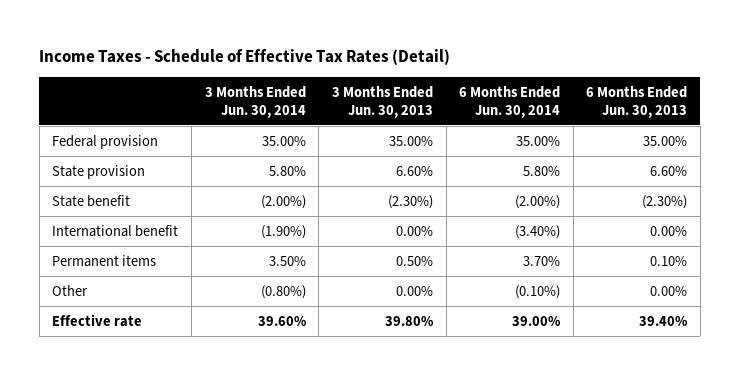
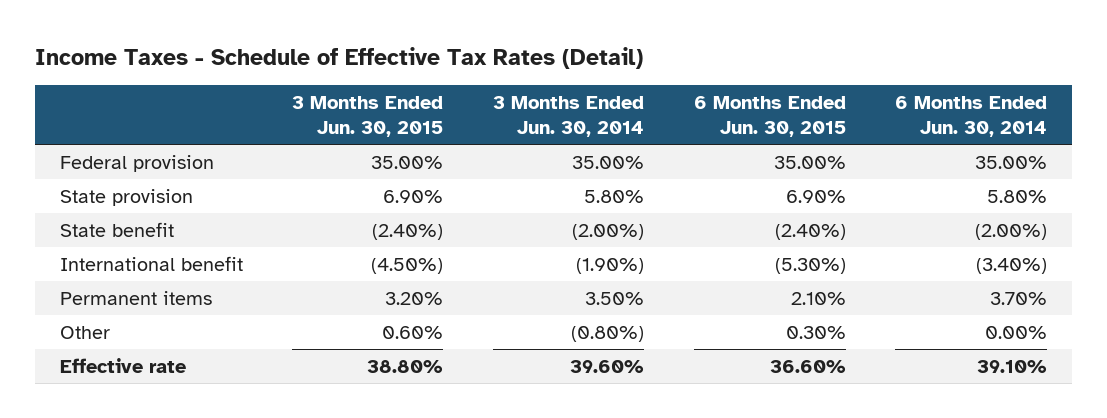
[331,85,433,118] 3 Months Ended Jun. 30, 2013 -> none
[586,85,688,118] 6 Months Ended Jun. 30, 2013 -> none
none -> [292,95,444,137] 3 Months Ended Jun. 30, 2015
none -> [693,95,846,137] 6 Months Ended Jun. 30, 2015
[515,284,561,299] (0.10%) -> [985,325,1048,339] 0.00%
[512,315,562,326] 39.00% -> [977,359,1048,373] 39.10%

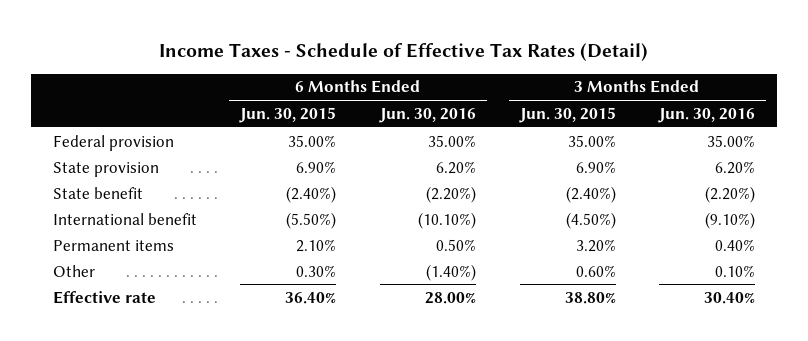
[493,95,645,137] 3 Months Ended Jun. 30, 2014 -> none
[895,95,1048,137] 6 Months Ended Jun. 30, 2014 -> none
none -> [378,107,476,123] Jun. 30, 2016
none -> [658,107,756,123] Jun. 30, 2016
[774,257,846,274] (5.30%) -> [286,211,337,229] (5.50%)
[769,359,846,373] 36.60% -> [285,291,337,304] 36.40%

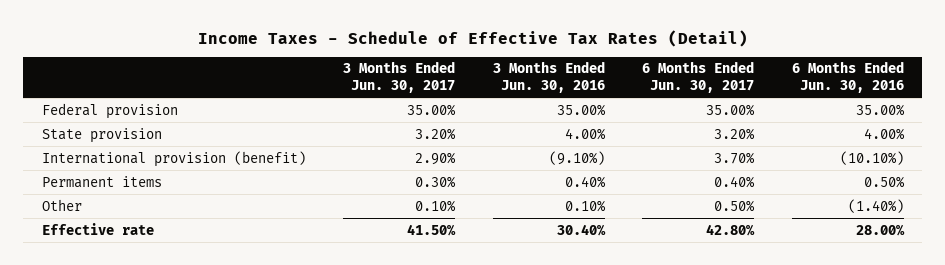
[239,106,337,123] Jun. 30, 2015 -> none
[518,106,616,123] Jun. 30, 2015 -> none
none -> [343,61,456,94] 3 Months Ended Jun. 30, 2017
none -> [642,61,755,94] 6 Months Ended Jun. 30, 2017
[52,186,143,199] State benefit -> none
[435,160,476,174] 6.20% -> [863,127,905,140] 4.00%
[715,160,756,174] 6.20% -> [564,127,606,140] 4.00%
[52,212,197,225] International benefit -> [41,150,306,167] International provision (benefit)

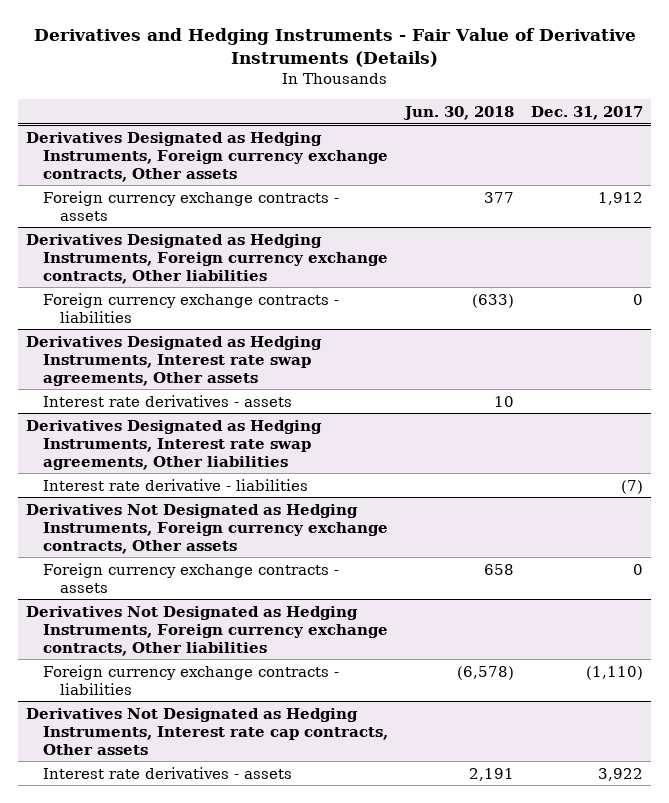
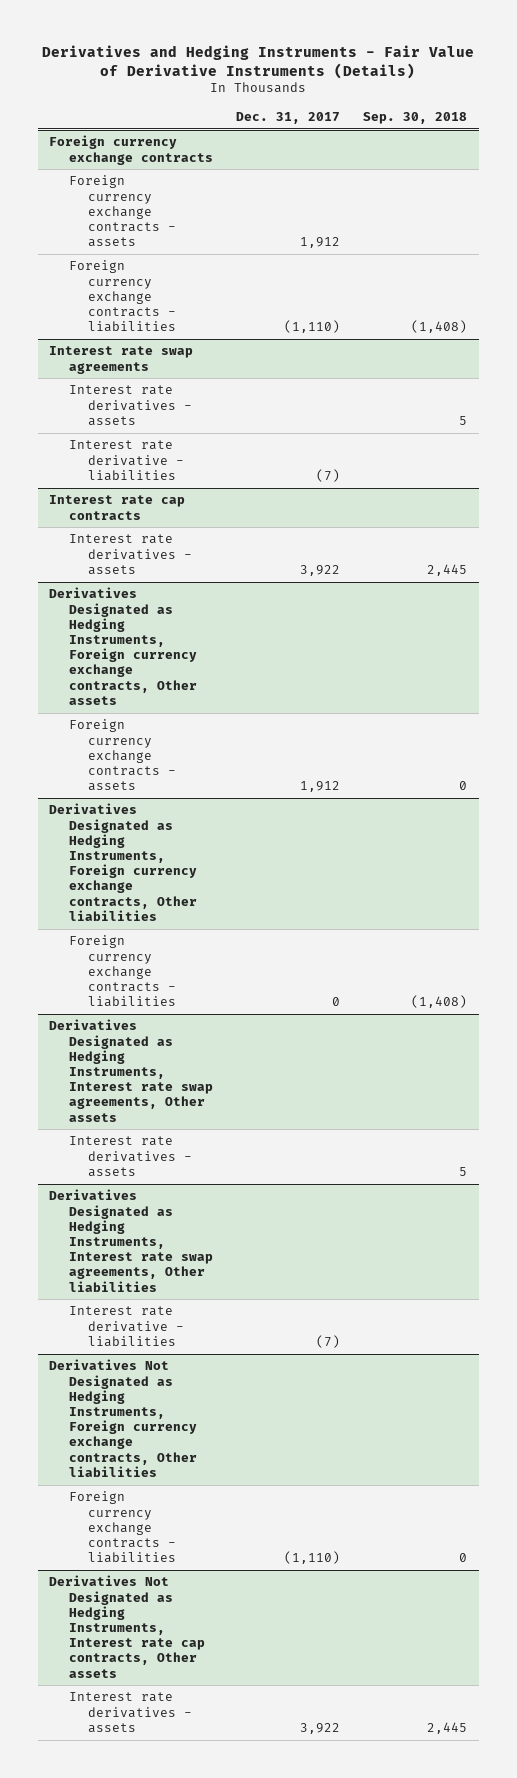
[402,105,514,120] Jun. 30, 2018 -> none
none -> [363,112,468,125] Sep. 30, 2018
none -> [49,135,213,165] Foreign currency exchange contracts
none -> [68,175,176,248] Foreign currency exchange contracts - assets
none -> [68,260,176,333] Foreign currency exchange contracts - liabilities
none -> [49,346,194,374] Interest rate swap agreements
none -> [68,385,192,426] Interest rate derivatives - assets
none -> [68,440,184,481] Interest rate derivative - liabilities
none -> [49,495,186,520] Interest rate cap contracts
none -> [68,534,192,575] Interest rate derivatives - assets
[26,503,388,554] Derivatives Not Designated as Hedging Instruments, Foreign currency exchange contracts, Other assets -> none
[42,562,339,593] Foreign currency exchange contracts - assets -> none

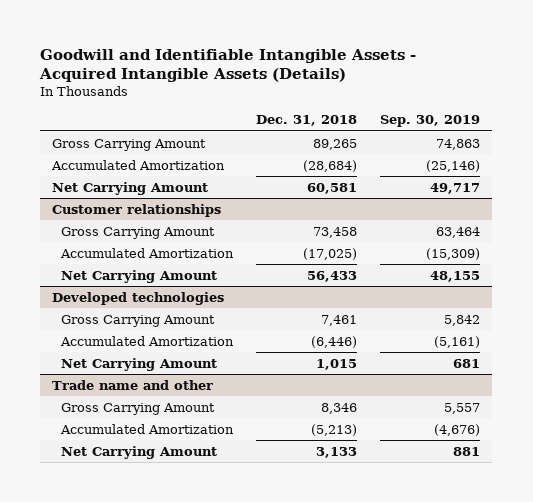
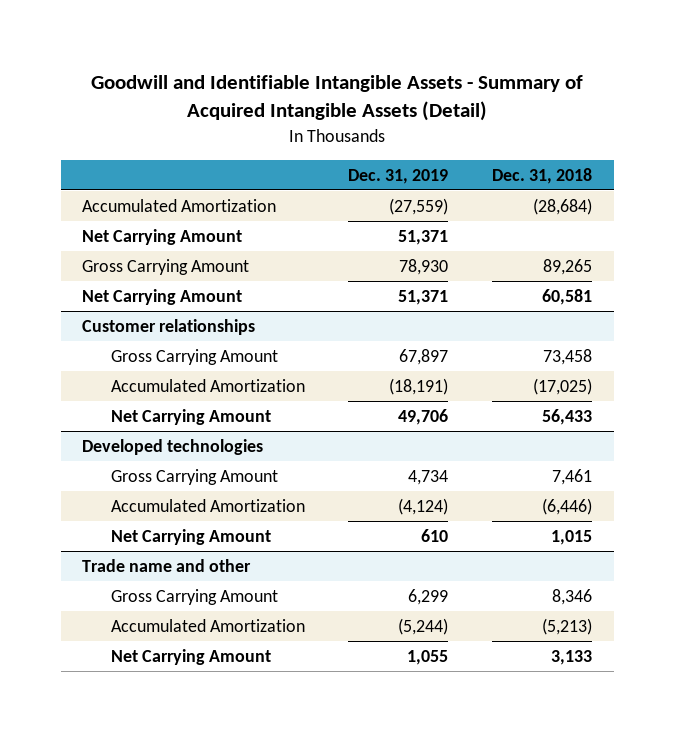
[39,48,417,83] Goodwill and Identifiable Intangible Assets - Acquired Intangible Assets (Details) -> [91,74,584,122] Goodwill and Identifiable Intangible Assets - Summary of Acquired Intangible Assets (Detail)
[380,115,481,128] Sep. 30, 2019 -> none
none -> [348,168,449,184] Dec. 31, 2019
none -> [82,228,243,245] Net Carrying Amount
[52,138,207,151] Gross Carrying Amount -> [82,258,250,275] Gross Carrying Amount

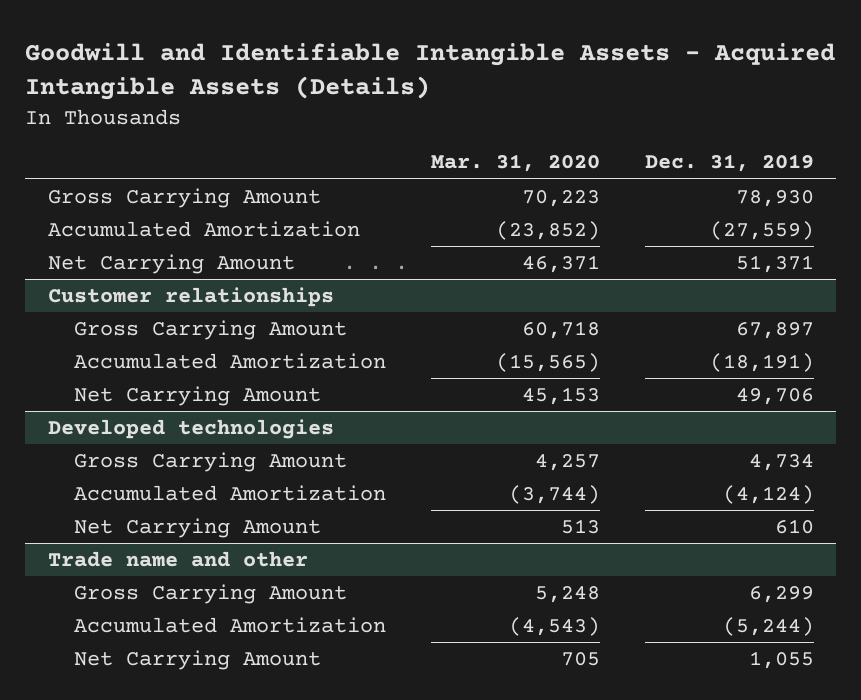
[91,74,584,122] Goodwill and Identifiable Intangible Assets - Summary of Acquired Intangible Assets (Detail) -> [25,42,836,100] Goodwill and Identifiable Intangible Assets - Acquired Intangible Assets (Details)
[492,167,593,184] Dec. 31, 2018 -> none
none -> [430,154,600,173] Mar. 31, 2020
[82,228,243,245] Net Carrying Amount -> none
[82,198,277,212] Accumulated Amortization -> [47,220,360,237] Accumulated Amortization

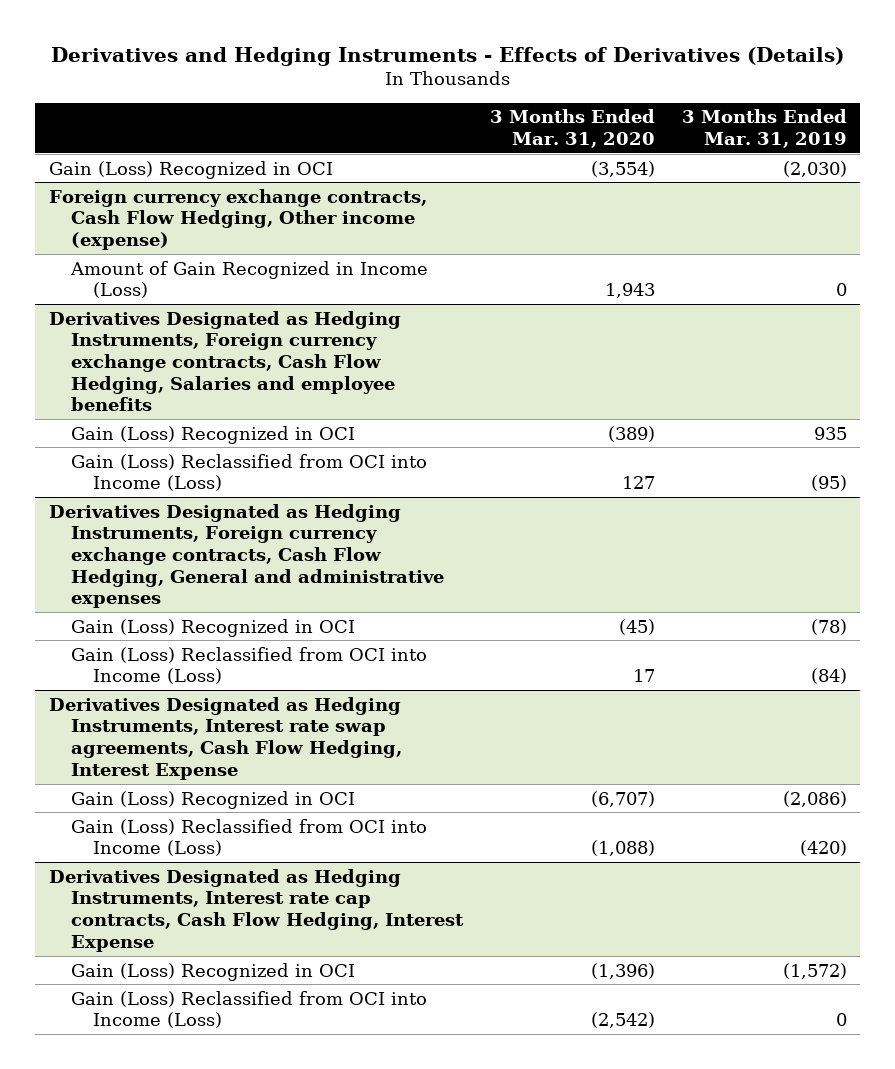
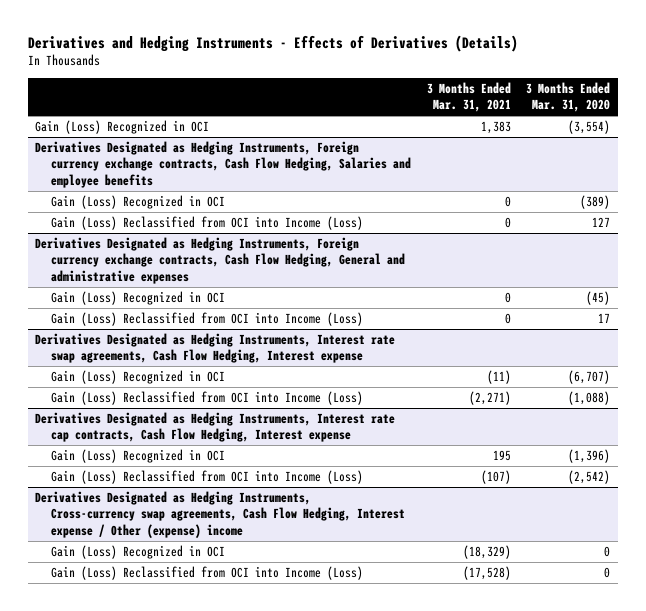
[681,109,847,149] 3 Months Ended Mar. 31, 2019 -> none
none -> [426,81,511,113] 3 Months Ended Mar. 31, 2021
[48,188,427,250] Foreign currency exchange contracts, Cash Flow Hedging, Other income (expense) -> none
[69,260,428,299] Amount of Gain Recognized in Income (Loss) -> none
[48,696,402,780] Derivatives Designated as Hedging Instruments, Interest rate swap agreements, Cash Flow Hedging, Interest Expense -> [35,332,396,364] Derivatives Designated as Hedging Instruments, Interest rate swap agreements, Cash Flow Hedging, Interest expense
[48,868,464,952] Derivatives Designated as Hedging Instruments, Interest rate cap contracts, Cash Flow Hedging, Interest Expense -> [35,411,396,443] Derivatives Designated as Hedging Instruments, Interest rate cap contracts, Cash Flow Hedging, Interest expense
none -> [35,490,406,538] Derivatives Designated as Hedging Instruments, Cross-currency swap agreements, Cash Flow Hedging, Interest expense / Other (expense) income
none -> [51,544,226,559] Gain (Loss) Recognized in OCI
none -> [51,565,364,580] Gain (Loss) Reclassified from OCI into Income (Loss)

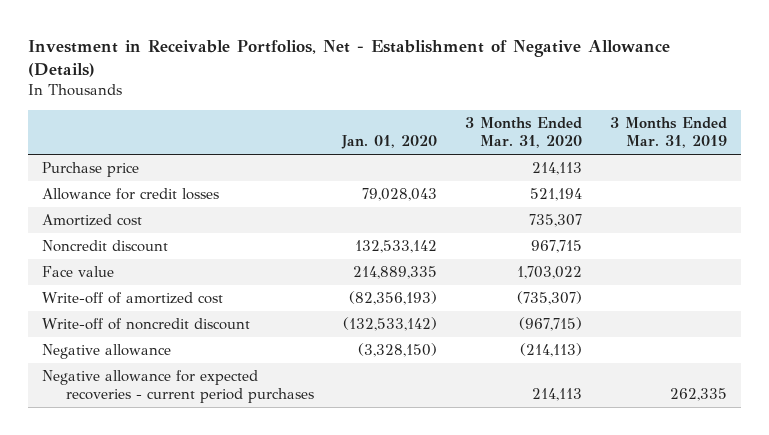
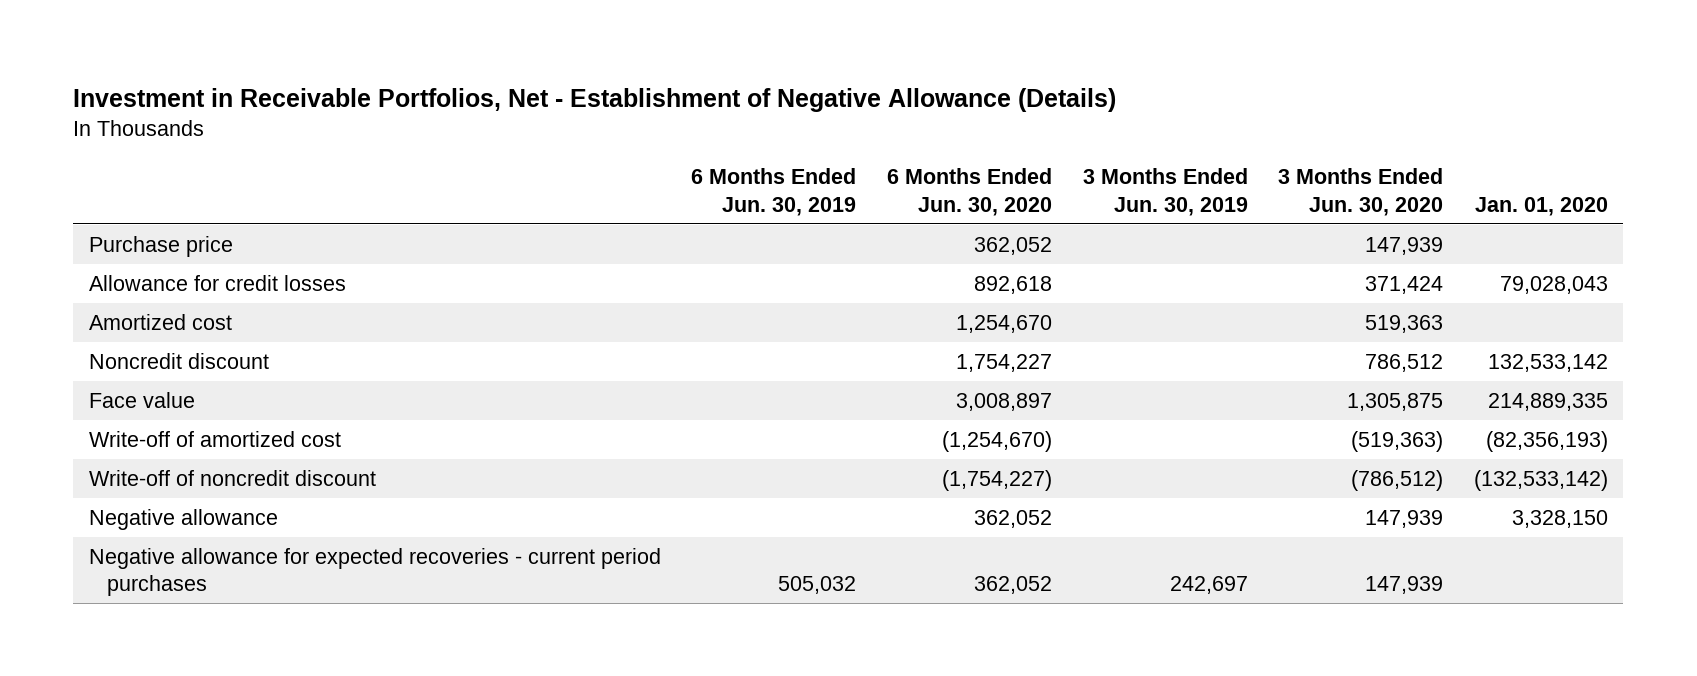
[464,117,582,149] 3 Months Ended Mar. 31, 2020 -> none
[609,117,727,149] 3 Months Ended Mar. 31, 2019 -> none
none -> [691,168,857,216] 6 Months Ended Jun. 30, 2019
none -> [887,168,1053,216] 6 Months Ended Jun. 30, 2020
none -> [1082,168,1248,216] 3 Months Ended Jun. 30, 2019
none -> [1278,168,1444,216] 3 Months Ended Jun. 30, 2020
[357,343,437,358] (3,328,150) -> [1512,509,1609,528] 3,328,150

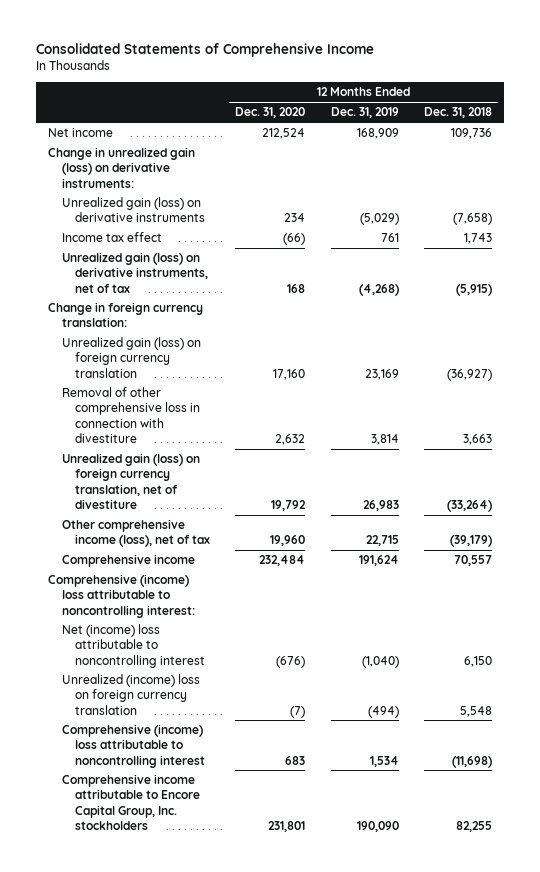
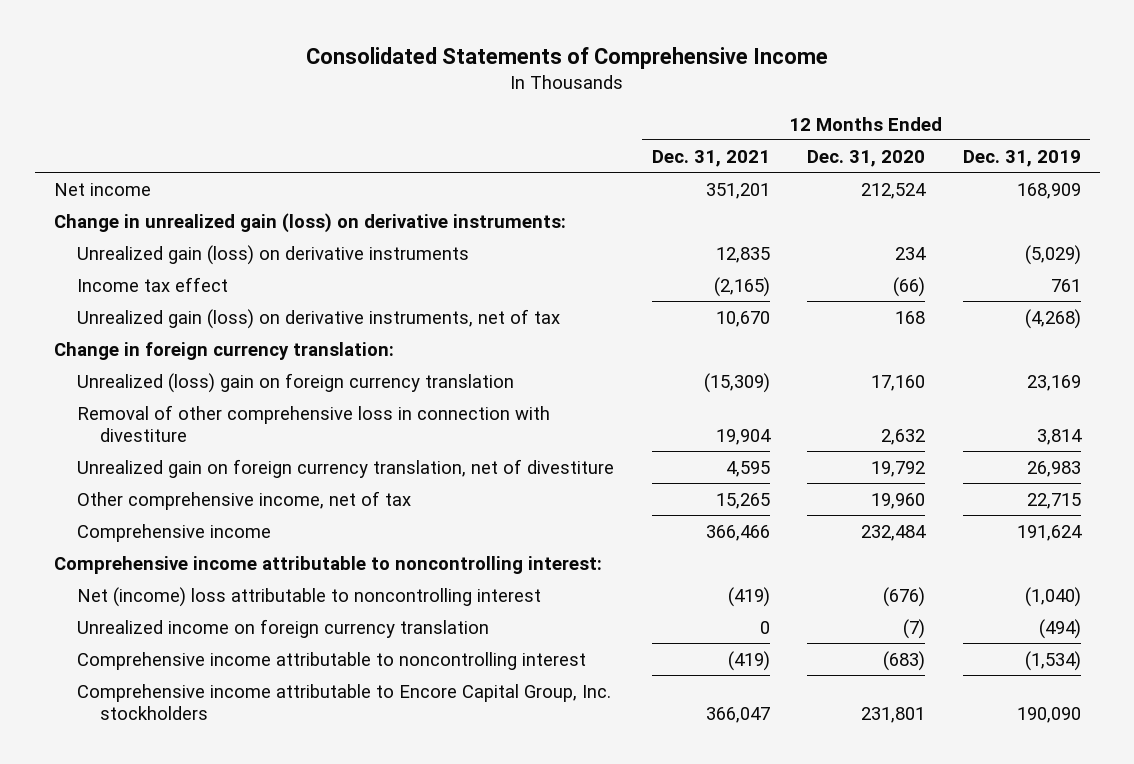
[423,107,492,119] Dec. 31, 2018 -> none
none -> [651,149,770,167] Dec. 31, 2021
[61,337,201,378] Unrealized gain (loss) on foreign currency translation -> [76,372,514,393] Unrealized (loss) gain on foreign currency translation
[61,453,200,509] Unrealized gain (loss) on foreign currency translation, net of divestiture -> [76,458,614,478] Unrealized gain on foreign currency translation, net of divestiture
[61,519,211,548] Other comprehensive income (loss), net of tax -> [76,490,411,510] Other comprehensive income, net of tax
[48,574,195,618] Comprehensive (income) loss attributable to noncontrolling interest: -> [53,555,602,574] Comprehensive income attributable to noncontrolling interest:
[61,674,200,715] Unrealized (income) loss on foreign currency translation -> [76,618,489,638] Unrealized income on foreign currency translation
[61,724,206,768] Comprehensive (income) loss attributable to noncontrolling interest -> [76,651,586,670] Comprehensive income attributable to noncontrolling interest
[285,755,306,765] 683 -> [883,650,926,671] (683)
[369,755,399,767] 1,534 -> [1024,650,1081,671] (1,534)

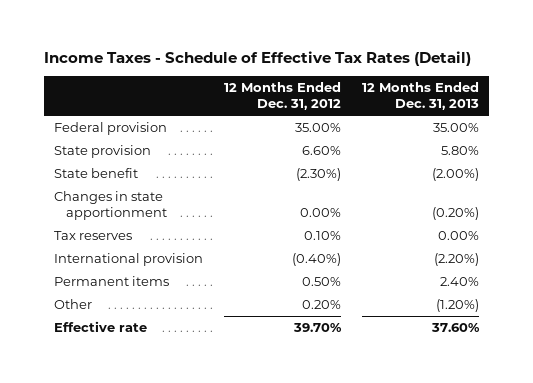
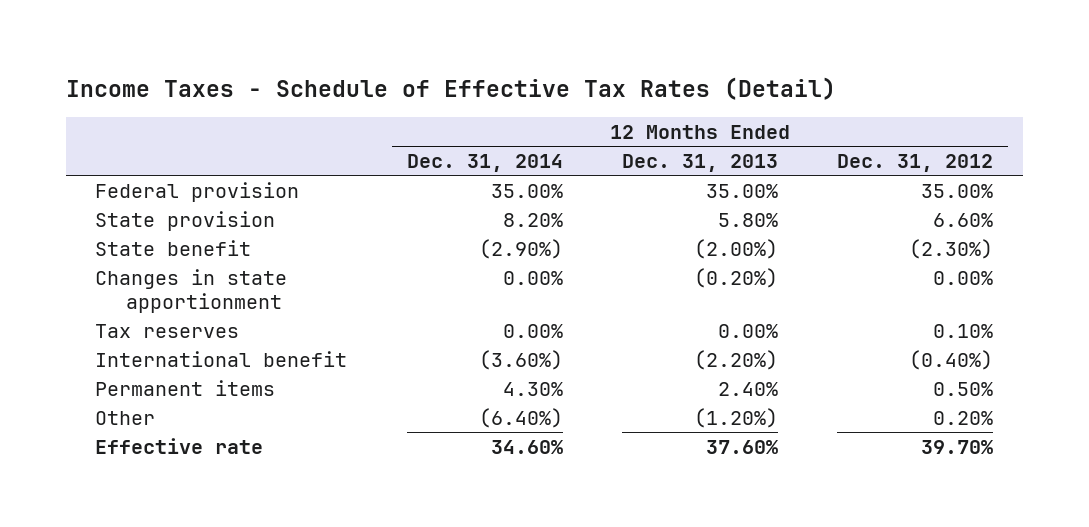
none -> [406,153,563,172] Dec. 31, 2014
[53,252,203,266] International provision -> [95,350,348,367] International benefit

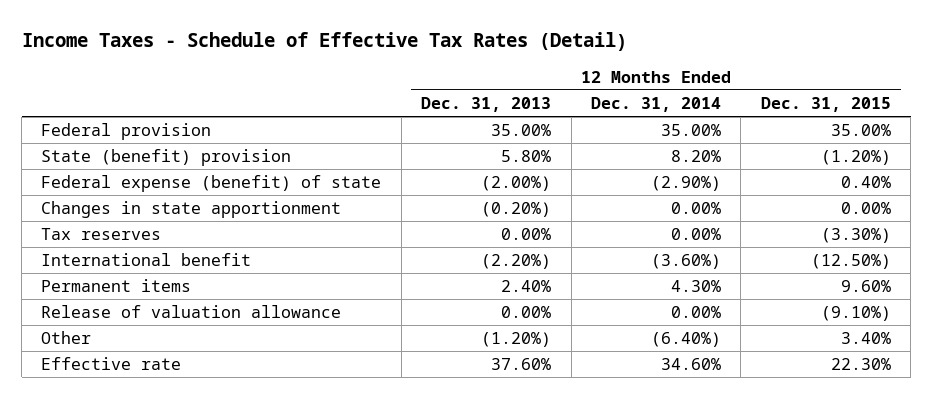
[837,153,994,172] Dec. 31, 2012 -> none
none -> [760,97,891,113] Dec. 31, 2015
[95,210,276,231] State provision -> [41,149,292,167] State (benefit) provision
[95,239,252,256] State benefit -> [41,175,382,193] Federal expense (benefit) of state
none -> [41,305,342,319] Release of valuation allowance

